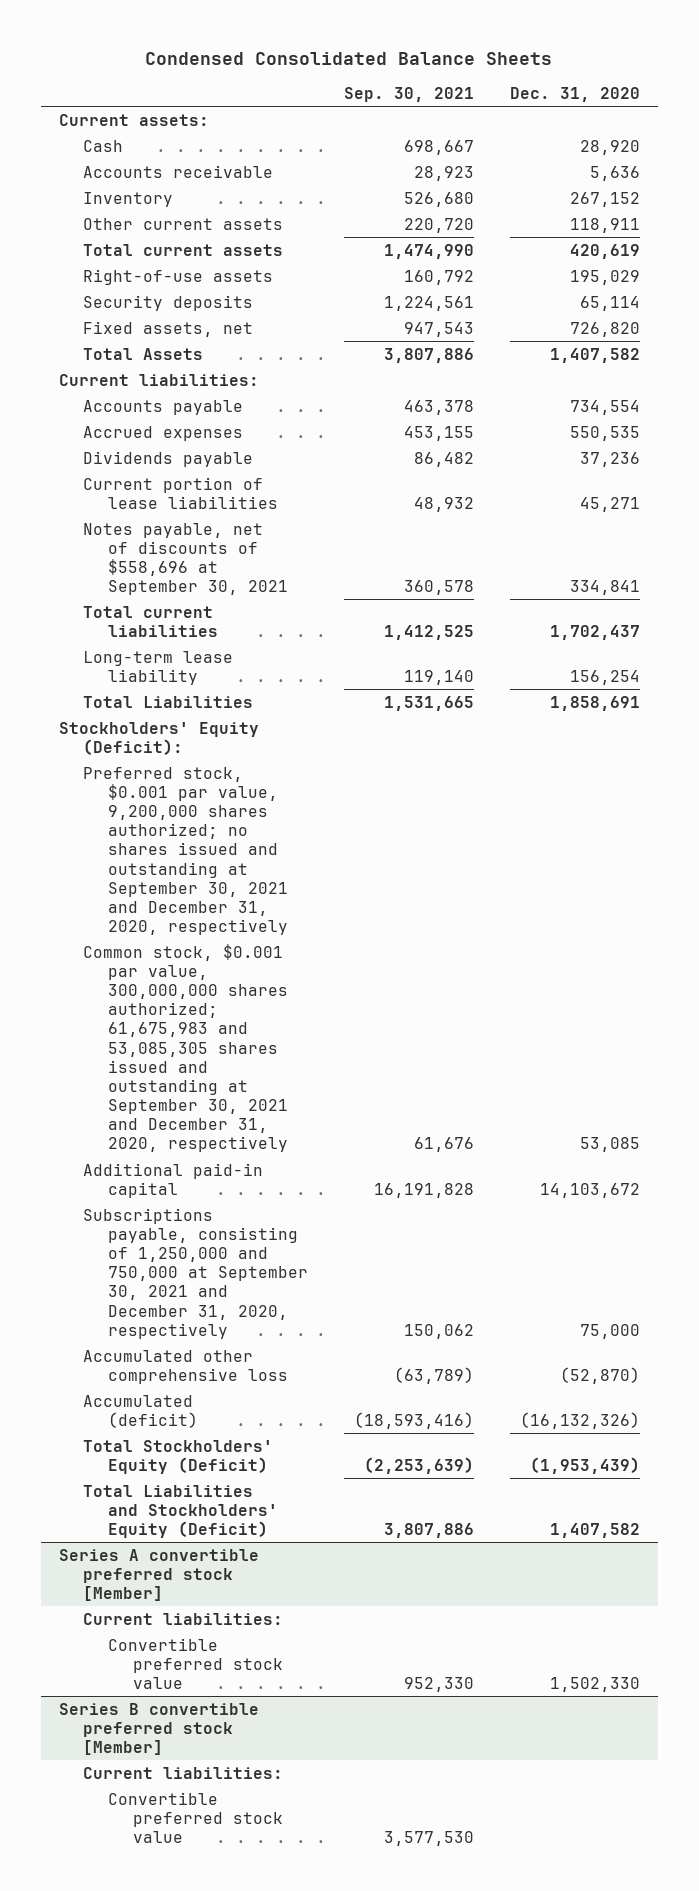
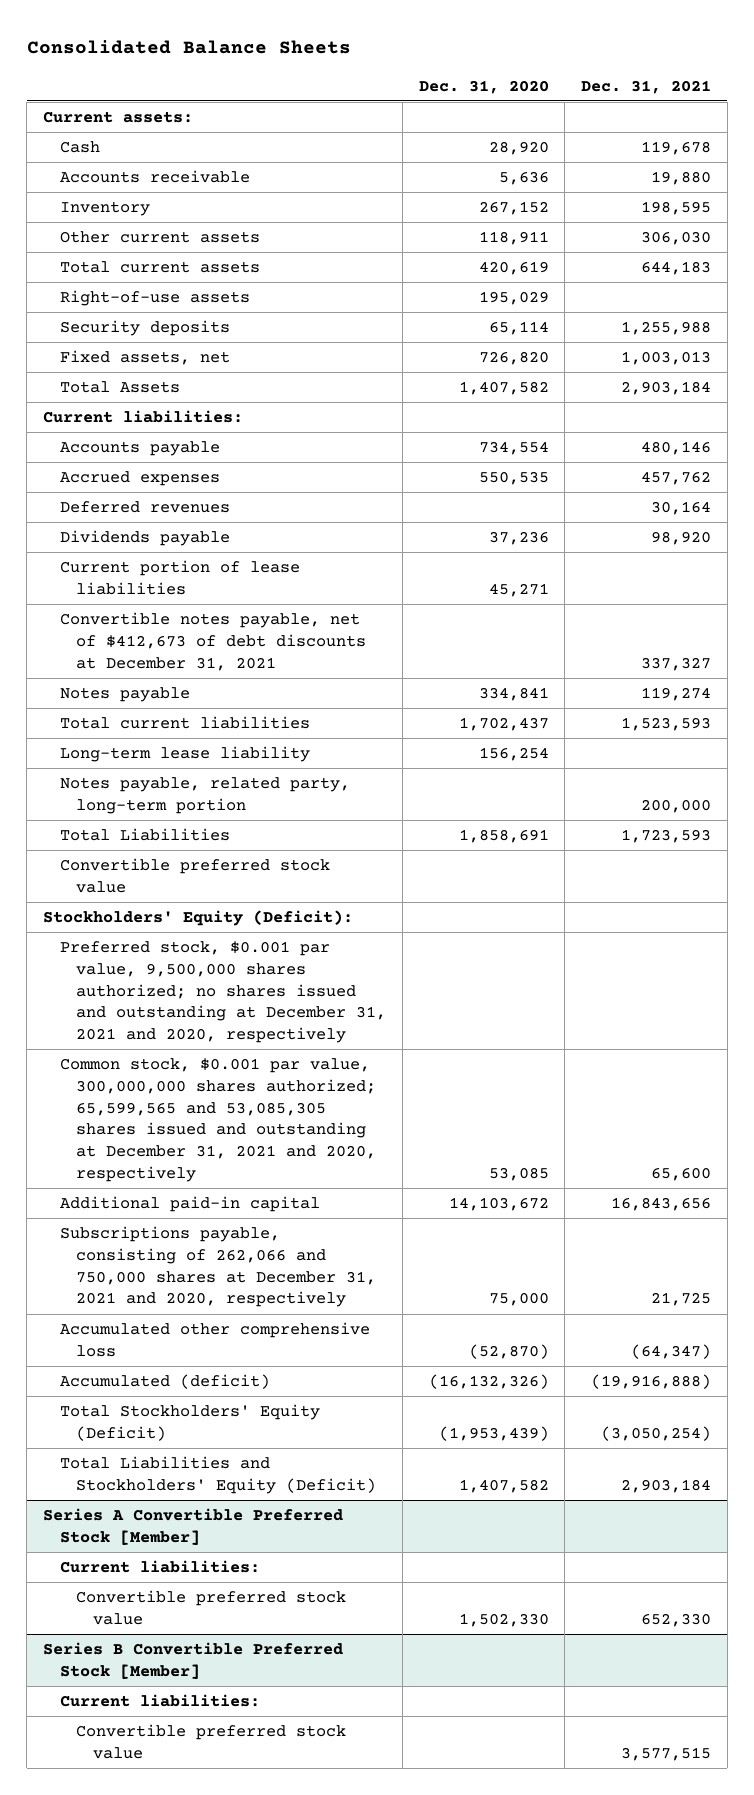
[145,52,553,66] Condensed Consolidated Balance Sheets -> [26,40,351,55] Consolidated Balance Sheets
[344,87,475,103] Sep. 30, 2021 -> none
none -> [580,79,711,94] Dec. 31, 2021
none -> [59,501,230,514] Deferred revenues
none -> [59,612,367,671] Convertible notes payable, net of $412,673 of debt discounts at December 31, 2021
[83,522,289,596] Notes payable, net of discounts of $558,696 at September 30, 2021 -> [59,687,190,703] Notes payable
none -> [59,777,350,814] Notes payable, related party, long-term portion
none -> [59,858,330,893] Convertible preferred stock value
[83,766,289,936] Preferred stock, $0.001 par value, 9,200,000 shares authorized; no shares issued and outstanding at September 30, 2021 and December 31, 2020, respectively -> [59,941,387,1043] Preferred stock, $0.001 par value, 9,500,000 shares authorized; no shares issued and outstanding at December 31, 2021 and 2020, respectively
[83,943,289,1153] Common stock, $0.001 par value, 300,000,000 shares authorized; 61,675,983 and 53,085,305 shares issued and outstanding at September 30, 2021 and December 31, 2020, respectively -> [59,1058,377,1182] Common stock, $0.001 par value, 300,000,000 shares authorized; 65,599,565 and 53,085,305 shares issued and outstanding at December 31, 2021 and 2020, respectively
[83,1207,309,1339] Subscriptions payable, consisting of 1,250,000 and 750,000 at September 30, 2021 and December 31, 2020, respectively -> [59,1226,377,1308] Subscriptions payable, consisting of 262,066 and 750,000 shares at December 31, 2021 and 2020, respectively
[58,1548,259,1601] Series A convertible preferred stock [Member] -> [43,1508,344,1545] Series A Convertible Preferred Stock [Member]
[58,1702,259,1755] Series B convertible preferred stock [Member] -> [43,1642,344,1679] Series B Convertible Preferred Stock [Member]

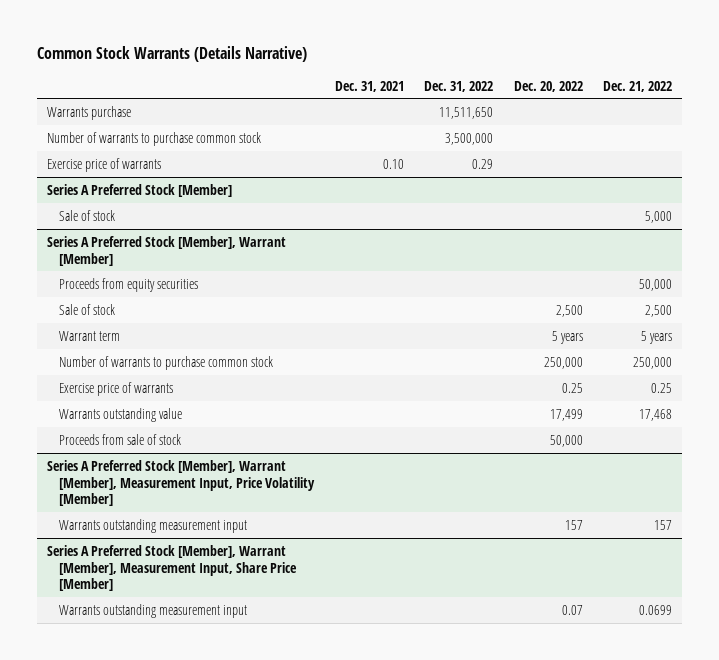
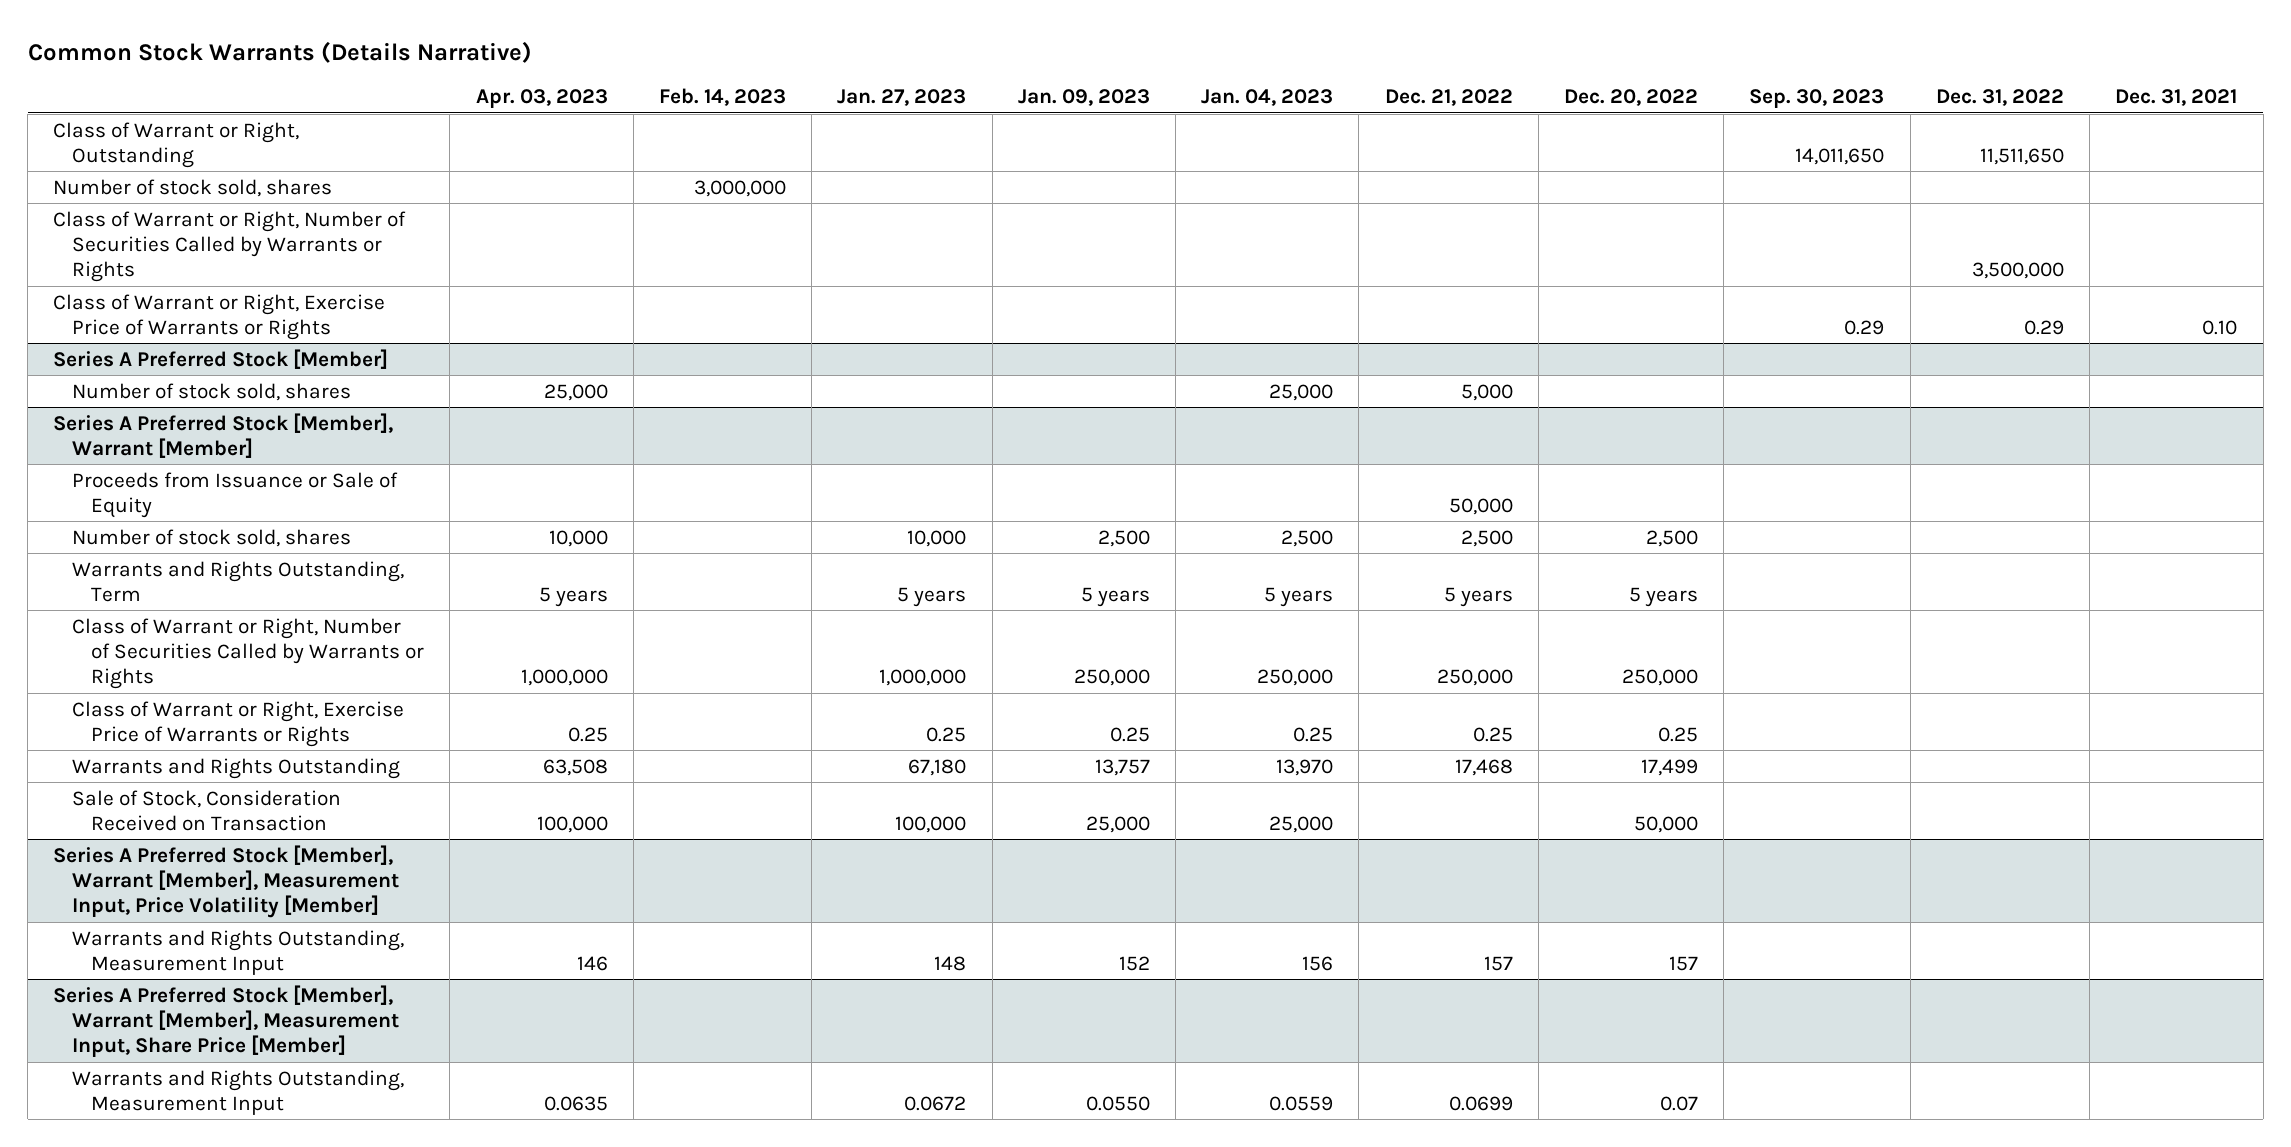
none -> [475,89,608,109] Apr. 03, 2023
none -> [658,88,786,107] Feb. 14, 2023
none -> [837,89,967,107] Jan. 27, 2023
none -> [1017,89,1150,107] Jan. 09, 2023
none -> [1201,89,1334,107] Jan. 04, 2023
none -> [1749,89,1885,109] Sep. 30, 2023
[46,105,131,120] Warrants purchase -> [53,121,300,168] Class of Warrant or Right, Outstanding
none -> [53,178,333,197] Number of stock sold, shares
[46,131,261,146] Number of warrants to purchase common stock -> [53,210,407,283] Class of Warrant or Right, Number of Securities Called by Warrants or Rights
[46,157,161,172] Exercise price of warrants -> [53,293,386,340] Class of Warrant or Right, Exercise Price of Warrants or Rights
[59,209,116,221] Sale of stock -> [72,382,352,401] Number of stock sold, shares
[59,277,199,292] Proceeds from equity securities -> [72,471,399,518] Proceeds from Issuance or Sale of Equity
[59,303,116,315] Sale of stock -> [72,528,352,547] Number of stock sold, shares
[59,330,121,341] Warrant term -> [72,560,405,602] Warrants and Rights Outstanding, Term
[59,355,274,370] Number of warrants to purchase common stock -> [72,617,425,690] Class of Warrant or Right, Number of Securities Called by Warrants or Rights
[59,381,174,396] Exercise price of warrants -> [72,700,405,747] Class of Warrant or Right, Exercise Price of Warrants or Rights
[59,407,183,422] Warrants outstanding value -> [72,757,401,779] Warrants and Rights Outstanding
[59,433,182,445] Proceeds from sale of stock -> [72,789,342,831] Sale of Stock, Consideration Received on Transaction
[59,518,248,533] Warrants outstanding measurement input -> [72,929,405,975] Warrants and Rights Outstanding, Measurement Input
[59,603,248,618] Warrants outstanding measurement input -> [72,1069,405,1115] Warrants and Rights Outstanding, Measurement Input

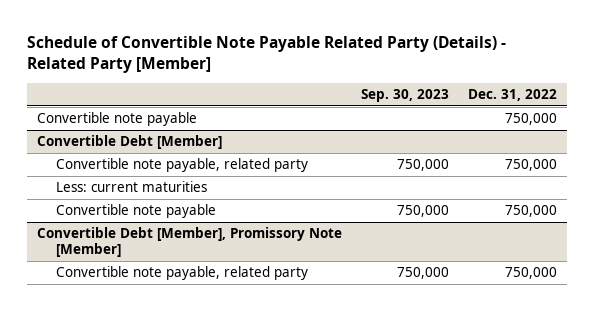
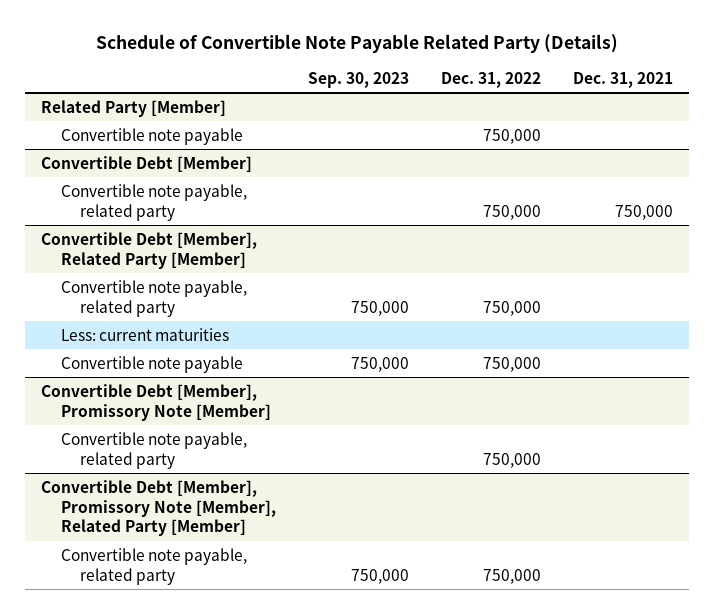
[27,36,507,74] Schedule of Convertible Note Payable Related Party (Details) - Related Party [Member] -> [95,33,618,53] Schedule of Convertible Note Payable Related Party (Details)
none -> [572,71,673,88] Dec. 31, 2021
none -> [40,99,226,117] Related Party [Member]
none -> [60,183,247,221] Convertible note payable, related party
none -> [40,231,257,269] Convertible Debt [Member], Related Party [Member]
none -> [60,431,247,469] Convertible note payable, related party
none -> [40,479,276,537] Convertible Debt [Member], Promissory Note [Member], Related Party [Member]

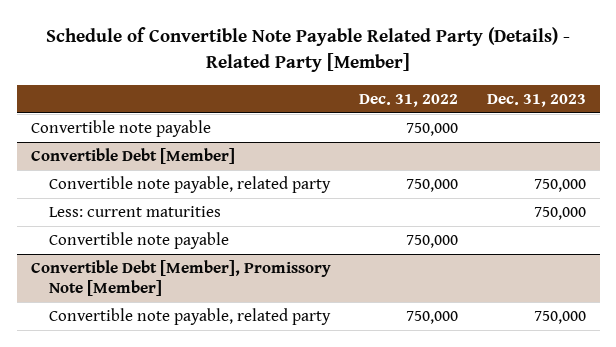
[95,33,618,53] Schedule of Convertible Note Payable Related Party (Details) -> [46,27,571,73] Schedule of Convertible Note Payable Related Party (Details) - Related Party [Member]
[307,71,409,88] Sep. 30, 2023 -> none
[572,71,673,88] Dec. 31, 2021 -> none
none -> [486,93,586,107] Dec. 31, 2023
[40,99,226,117] Related Party [Member] -> none
[40,231,257,269] Convertible Debt [Member], Related Party [Member] -> none
[60,279,247,317] Convertible note payable, related party -> none
[40,479,276,537] Convertible Debt [Member], Promissory Note [Member], Related Party [Member] -> none
[60,547,247,585] Convertible note payable, related party -> none

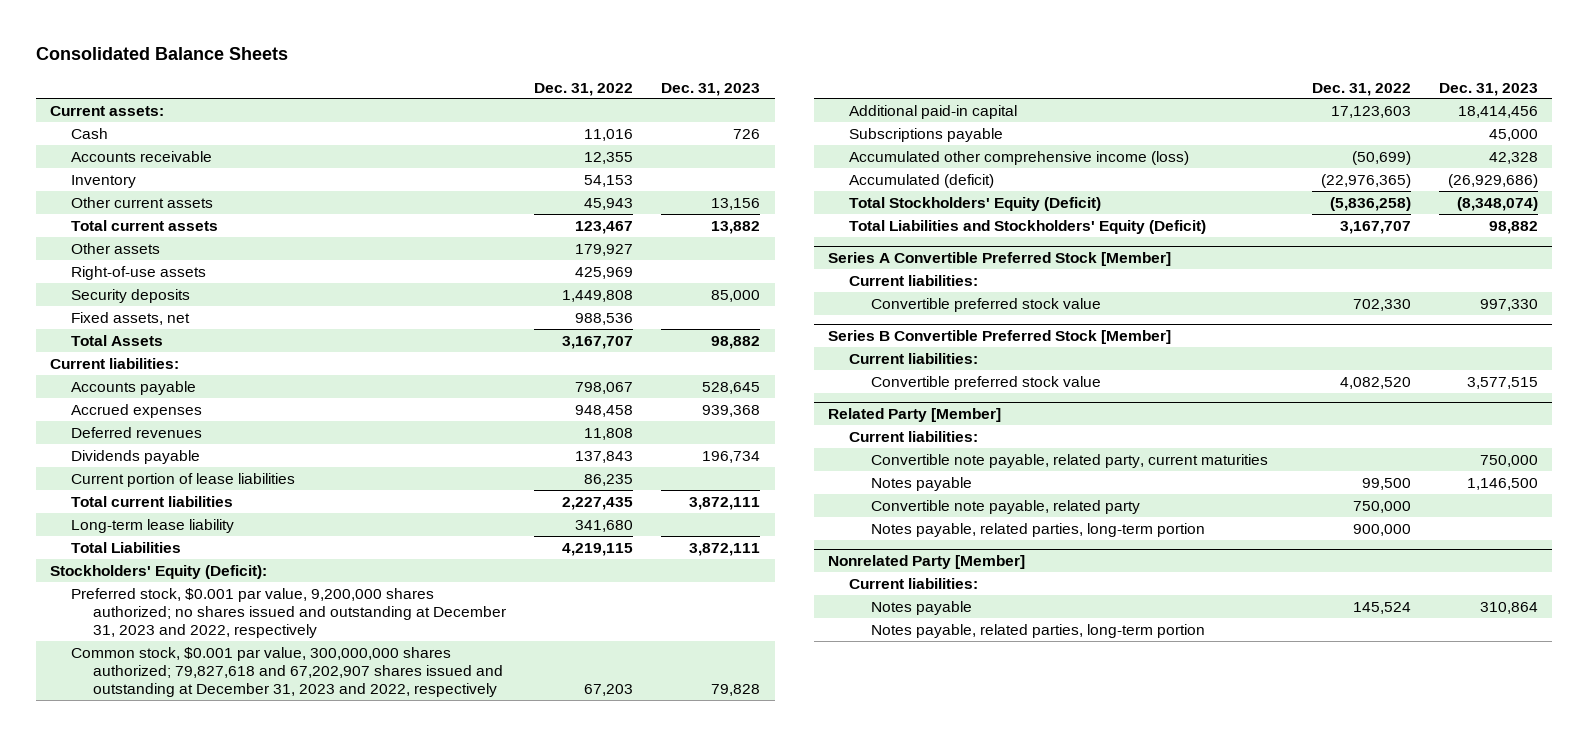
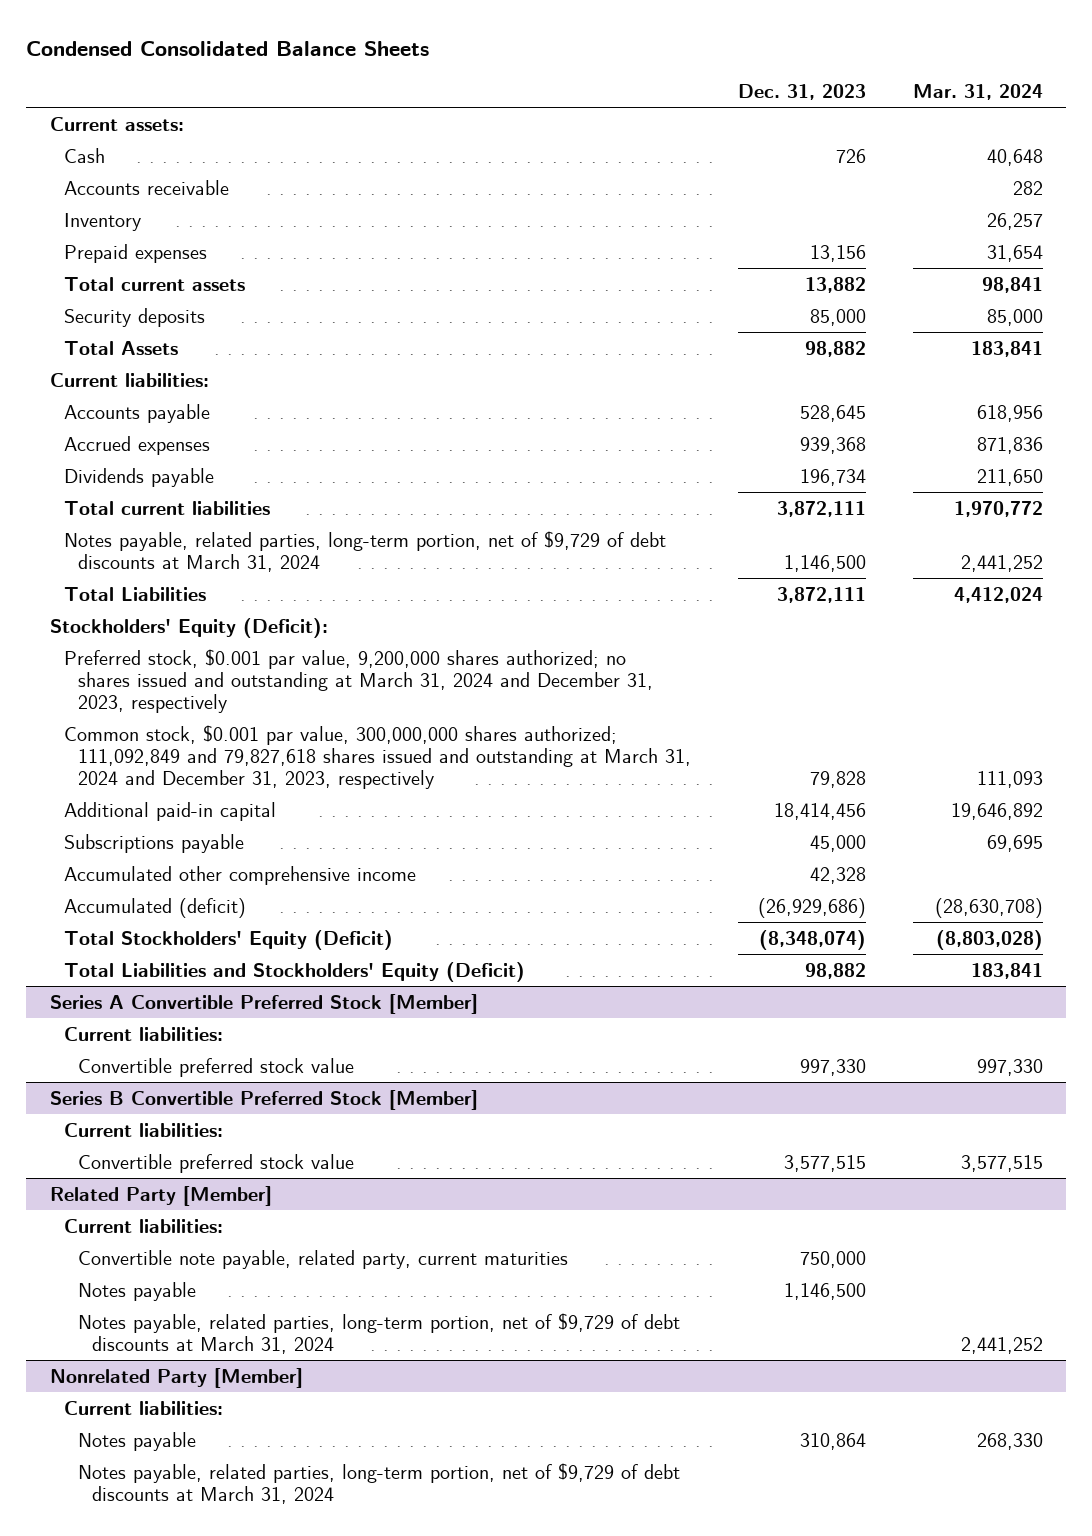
[35,47,288,61] Consolidated Balance Sheets -> [26,41,430,57] Condensed Consolidated Balance Sheets
[534,82,634,96] Dec. 31, 2022 -> none
none -> [912,84,1043,101] Mar. 31, 2024
[71,196,214,208] Other current assets -> [63,243,207,263] Prepaid expenses
[71,242,161,254] Other assets -> none
[71,265,207,280] Right-of-use assets -> none
[71,311,191,325] Fixed assets, net -> none
[71,426,203,438] Deferred revenues -> none
[71,472,296,487] Current portion of lease liabilities -> none
[71,518,235,533] Long-term lease liability -> none
none -> [63,530,666,572] Notes payable, related parties, long-term portion, net of $9,729 of debt discounts at March 31, 2024
[71,587,506,638] Preferred stock, $0.001 par value, 9,200,000 shares authorized; no shares issued and outstanding at December 31, 2023 and 2022, respectively -> [63,648,653,714] Preferred stock, $0.001 par value, 9,200,000 shares authorized; no shares issued and outstanding at March 31, 2024 and December 31, 2023, respectively
[71,646,503,697] Common stock, $0.001 par value, 300,000,000 shares authorized; 79,827,618 and 67,202,907 shares issued and outstanding at December 31, 2023 and 2022, respectively -> [63,724,691,790] Common stock, $0.001 par value, 300,000,000 shares authorized; 111,092,849 and 79,827,618 shares issued and outstanding at March 31, 2024 and December 31, 2023, respectively
[849,150,1190,165] Accumulated other comprehensive income (loss) -> [63,865,416,885] Accumulated other comprehensive income
[870,499,1140,514] Convertible note payable, related party -> none
[870,522,1205,537] Notes payable, related parties, long-term portion -> [77,1312,680,1354] Notes payable, related parties, long-term portion, net of $9,729 of debt discounts at March 31, 2024
[870,623,1205,638] Notes payable, related parties, long-term portion -> [77,1462,680,1504] Notes payable, related parties, long-term portion, net of $9,729 of debt discounts at March 31, 2024

